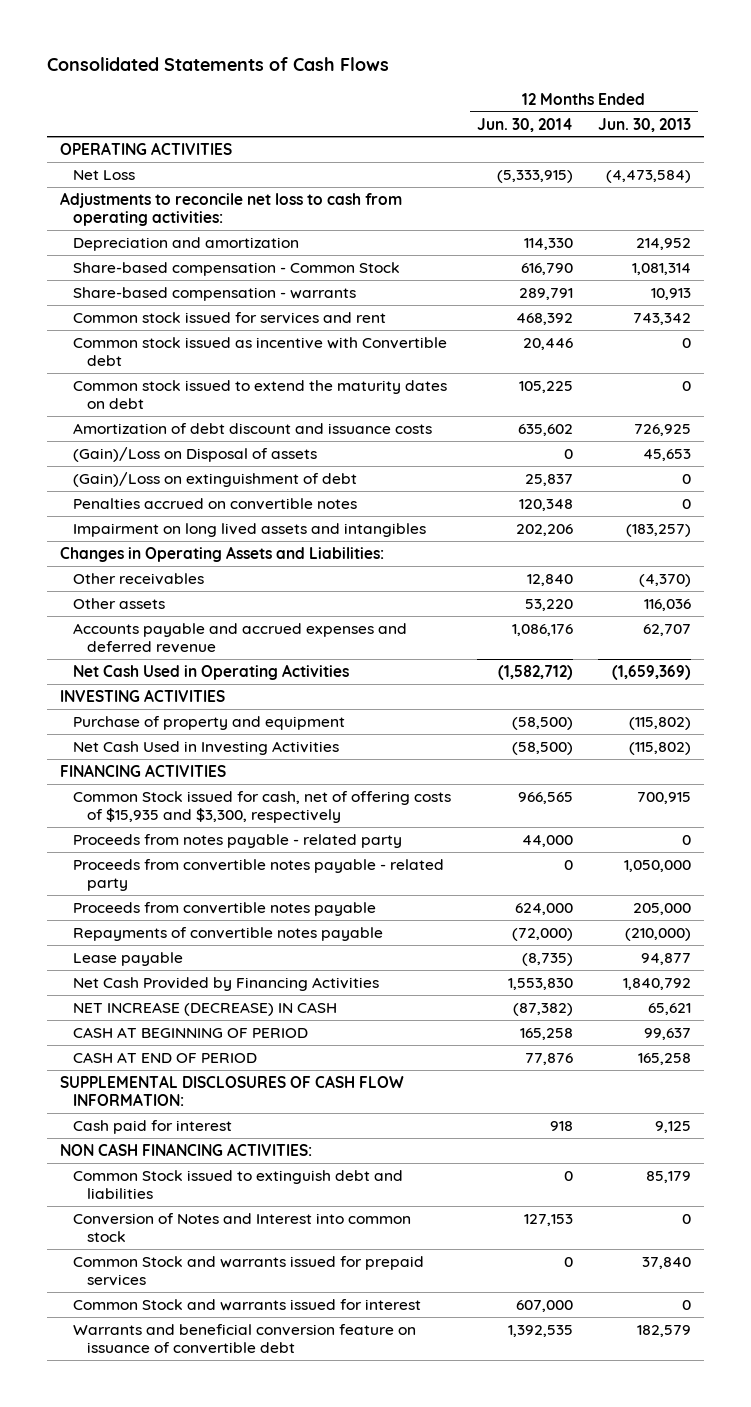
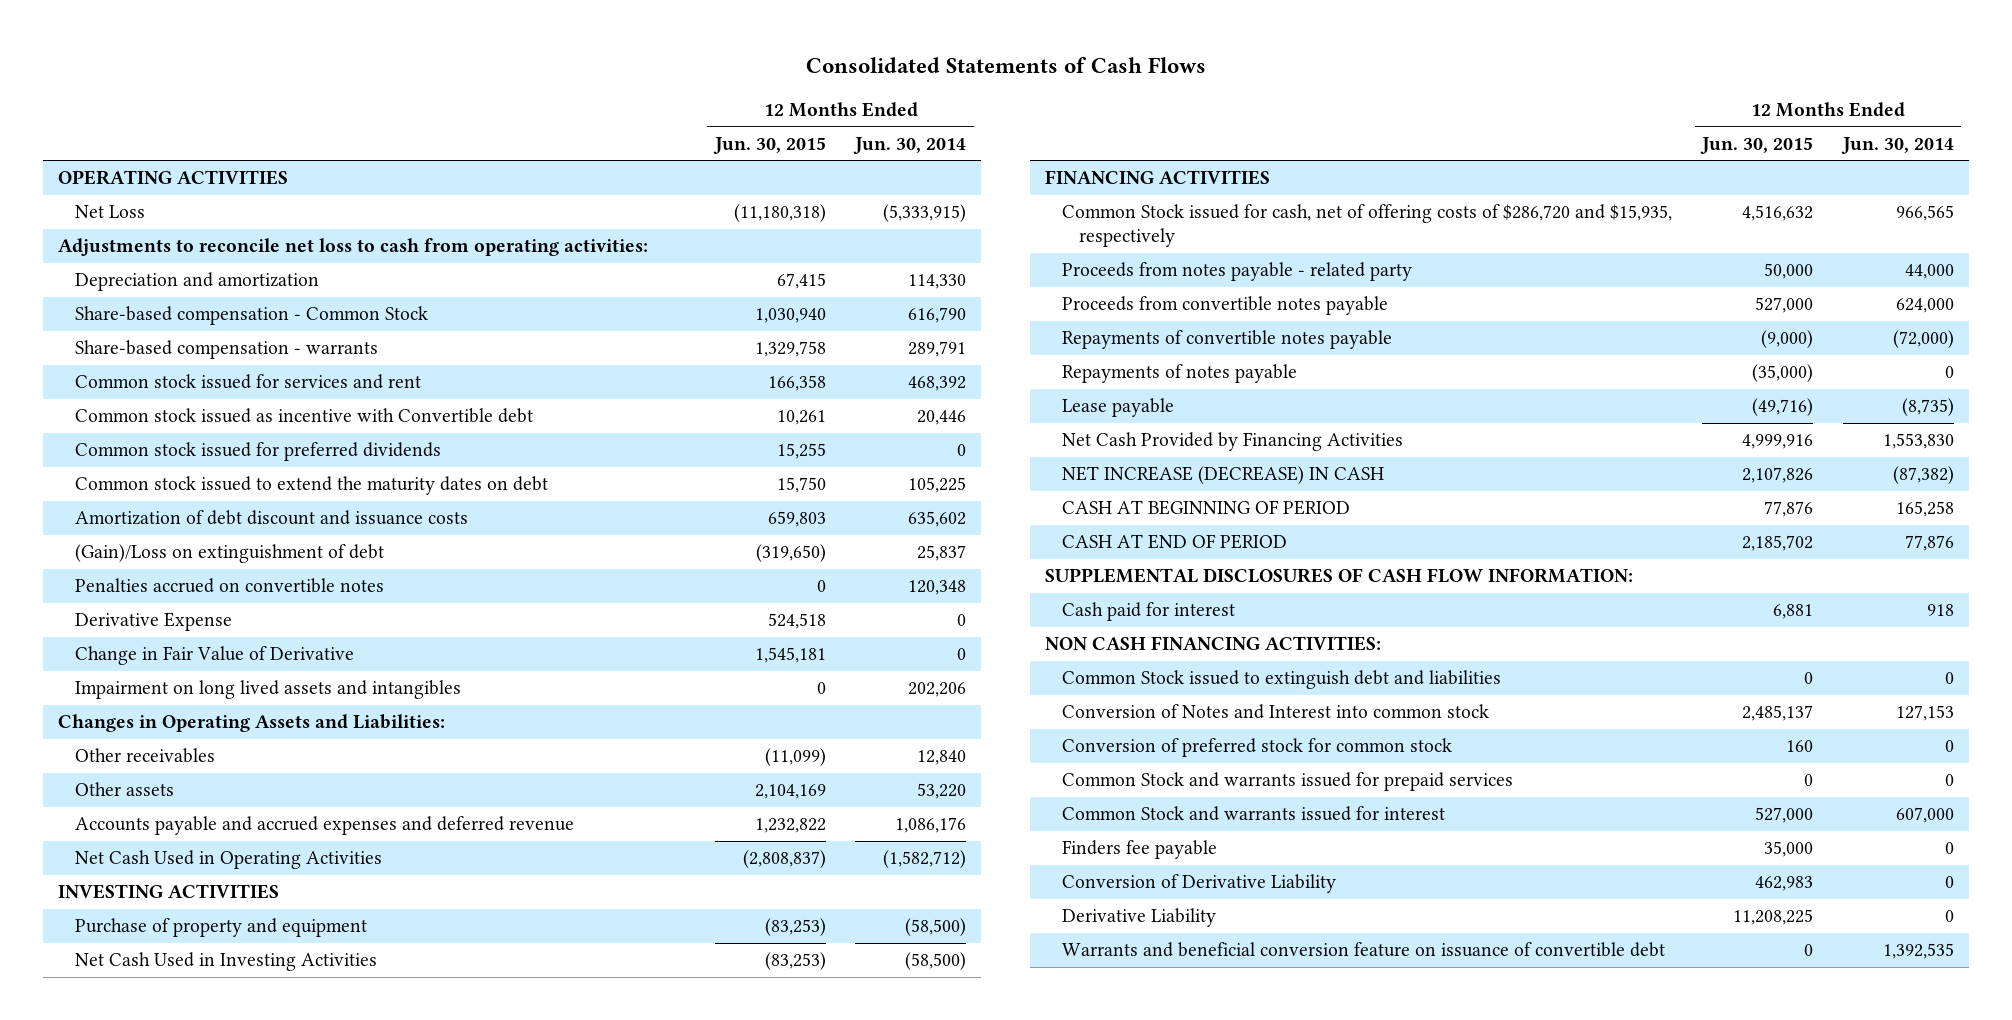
[598,117,692,132] Jun. 30, 2013 -> none
none -> [712,136,826,154] Jun. 30, 2015
none -> [74,442,441,462] Common stock issued for preferred dividends
[73,446,318,462] (Gain)/Loss on Disposal of assets -> none
none -> [74,612,232,632] Derivative Expense
none -> [74,646,354,666] Change in Fair Value of Derivative
[73,790,452,823] Common Stock issued for cash, net of offering costs of $15,935 and $3,300, respectively -> [1062,204,1673,248] Common Stock issued for cash, net of offering costs of $286,720 and $15,935, respectively
[73,858,445,891] Proceeds from convertible notes payable - related party -> none
none -> [1062,364,1298,384] Repayments of notes payable
none -> [1062,738,1453,758] Conversion of preferred stock for common stock
none -> [1062,840,1218,860] Finders fee payable
none -> [1062,874,1337,894] Conversion of Derivative Liability
none -> [1062,908,1217,928] Derivative Liability

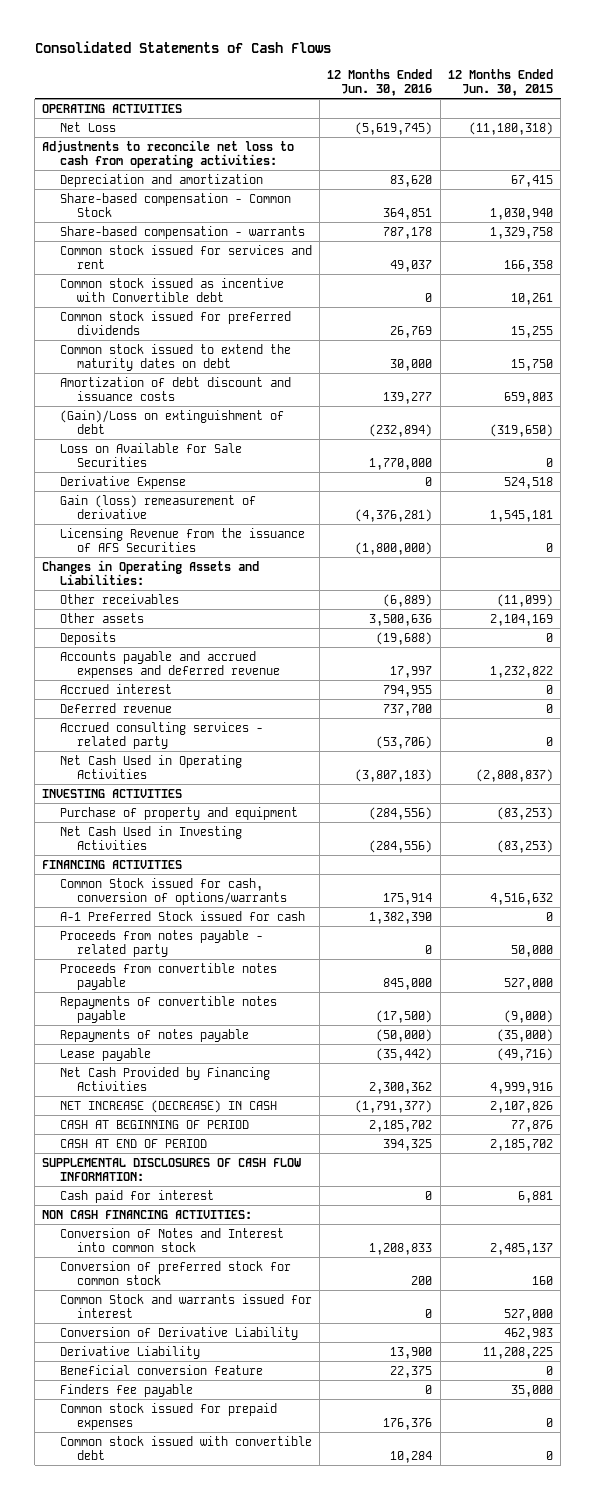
[853,136,967,154] Jun. 30, 2014 -> none
none -> [327,68,433,96] 12 Months Ended Jun. 30, 2016
[74,578,384,594] Penalties accrued on convertible notes -> none
none -> [59,442,242,467] Loss on Available for Sale Securities
[74,680,461,700] Impairment on long lived assets and intangibles -> none
[74,646,354,666] Change in Fair Value of Derivative -> [59,494,256,519] Gain (loss) remeasurement of derivative
none -> [59,527,305,552] Licensing Revenue from the issuance of AFS Securities
none -> [59,631,116,645] Deposits
none -> [59,683,172,694] Accrued interest
none -> [59,702,172,713] Deferred revenue
none -> [59,721,263,749] Accrued consulting services - related party
[1062,204,1673,248] Common Stock issued for cash, net of offering costs of $286,720 and $15,935, respectively -> [59,877,288,905] Common Stock issued for cash, conversion of options/warrants
none -> [59,910,305,921] A-1 Preferred Stock issued for cash
[1062,670,1502,690] Common Stock issued to extinguish debt and liabilities -> none
[1062,772,1514,792] Common Stock and warrants issued for prepaid services -> none
[1062,942,1666,958] Warrants and beneficial conversion feature on issuance of convertible debt -> [59,1364,263,1375] Beneficial conversion feature
[1062,840,1218,860] Finders fee payable -> [59,1383,193,1397] Finders fee payable
none -> [59,1402,277,1430] Common stock issued for prepaid expenses
none -> [59,1435,312,1460] Common stock issued with convertible debt

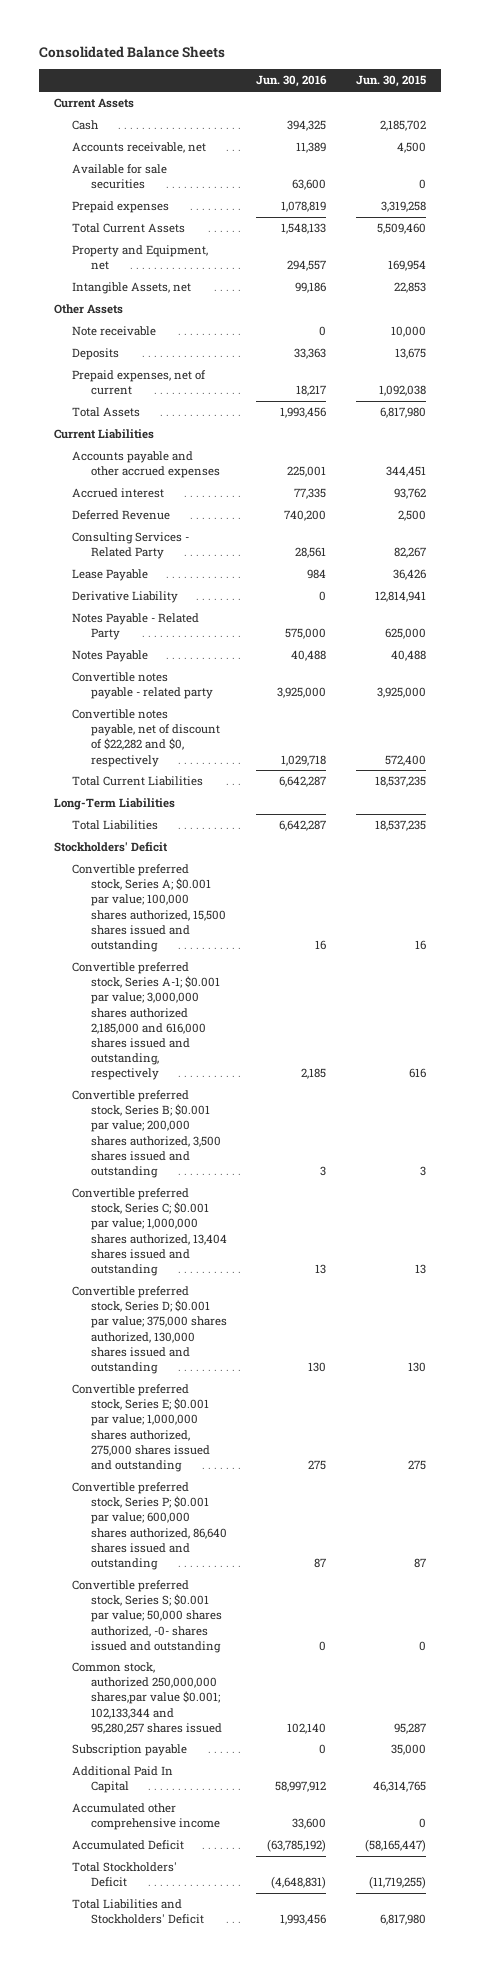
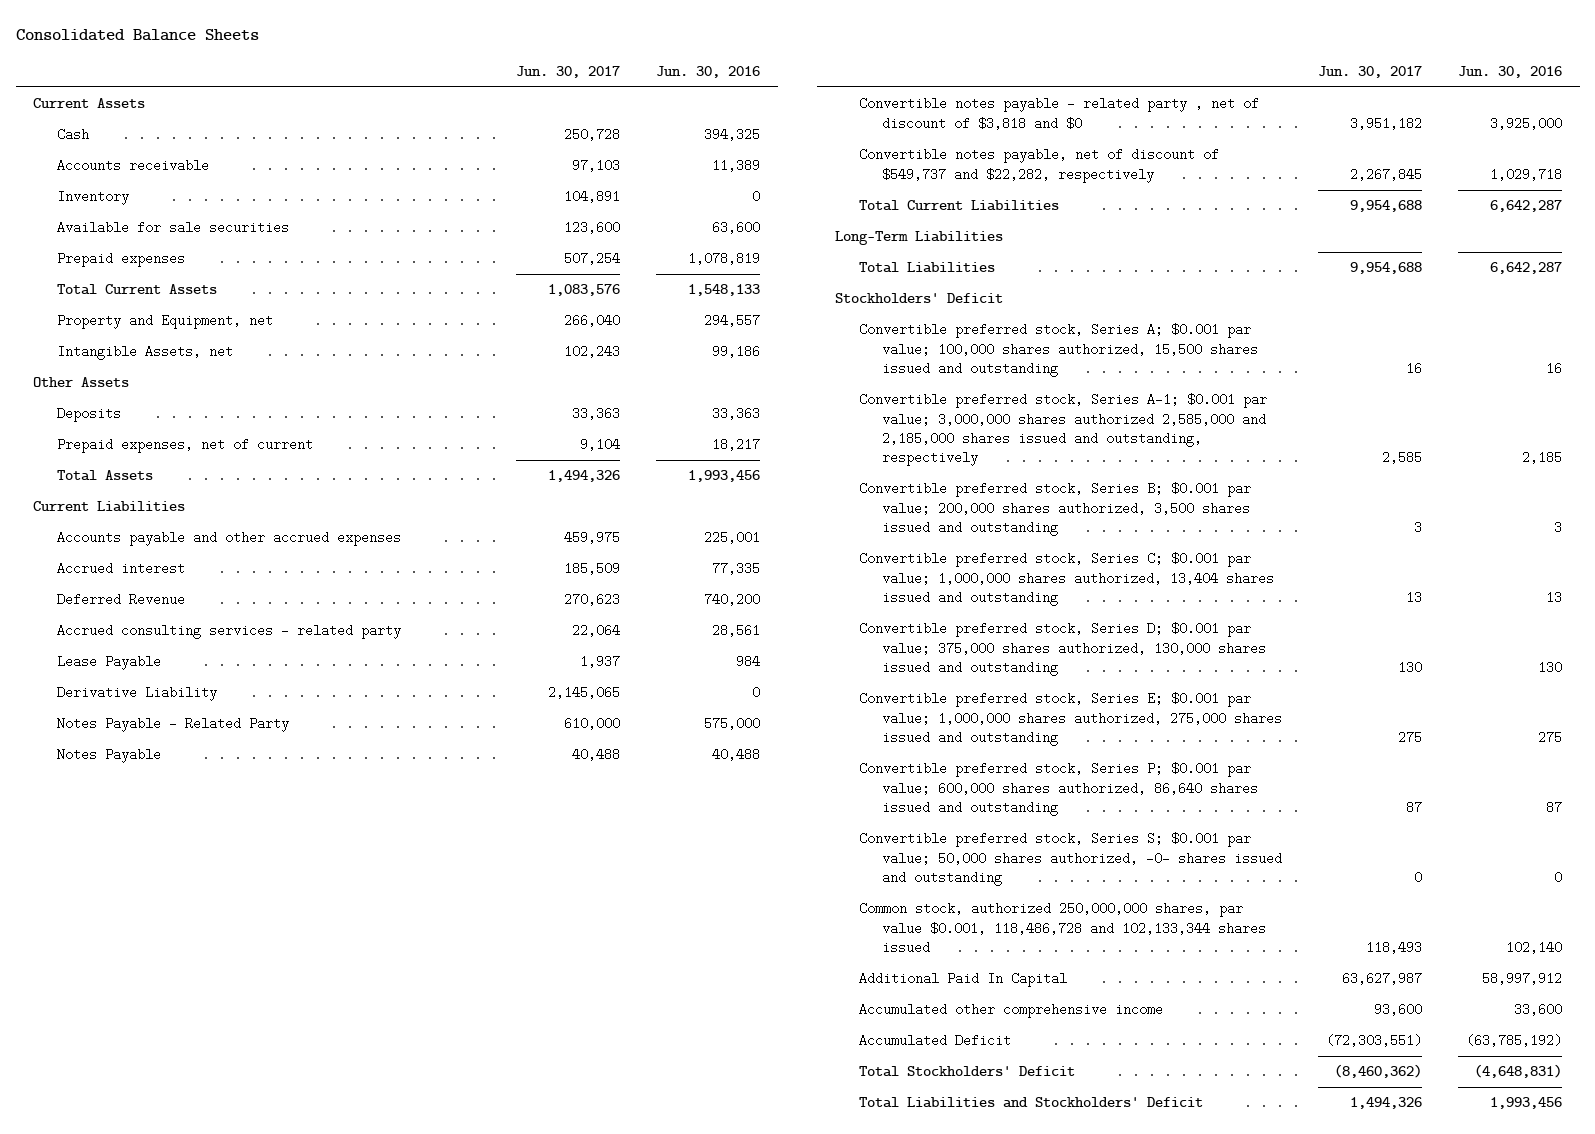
[356,75,427,88] Jun. 30, 2015 -> none
none -> [516,65,621,78] Jun. 30, 2017
[72,142,207,154] Accounts receivable, net -> [56,159,209,173] Accounts receivable
none -> [56,190,129,206] Inventory
[72,326,157,337] Note receivable -> none
[72,532,190,560] Consulting Services - Related Party -> [56,624,401,640] Accrued consulting services - related party
[72,672,213,700] Convertible notes payable - related party -> [858,97,1259,130] Convertible notes payable - related party , net of discount of $3,818 and $0
[72,709,220,767] Convertible notes payable, net of discount of $22,282 and $0, respectively -> [858,148,1219,183] Convertible notes payable, net of discount of $549,737 and $22,282, respectively
[72,962,220,1080] Convertible preferred stock, Series A-1; $0.001 par value; 3,000,000 shares authorized 2,185,000 and 616,000 shares issued and outstanding, respectively -> [858,393,1267,467] Convertible preferred stock, Series A-1; $0.001 par value; 3,000,000 shares authorized 2,585,000 and 2,185,000 shares issued and outstanding, respectively
[72,1744,188,1757] Subscription payable -> none
[72,1662,222,1734] Common stock, authorized 250,000,000 shares,par value $0.001; 102,133,344 and 95,280,257 shares issued -> [858,902,1266,954] Common stock, authorized 250,000,000 shares, par value $0.001, 118,486,728 and 102,133,344 shares issued

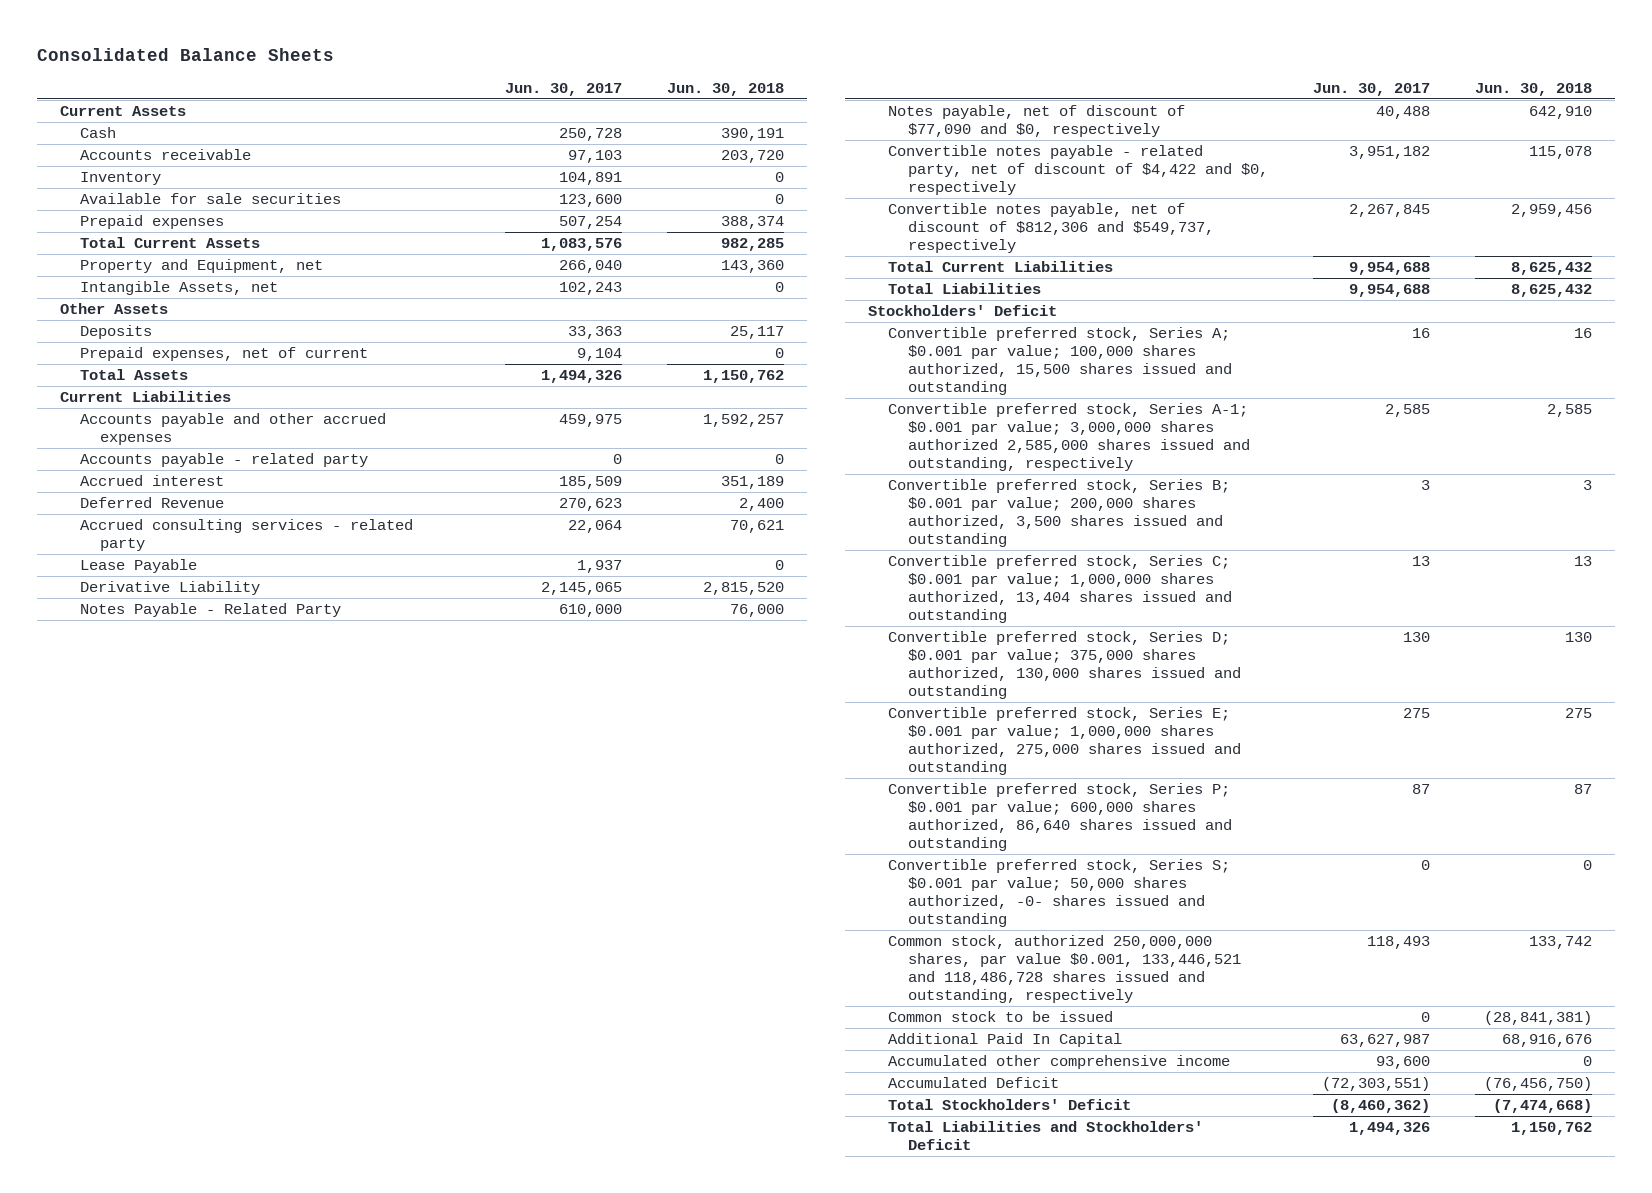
[656,65,761,78] Jun. 30, 2016 -> none
none -> [667,82,785,96] Jun. 30, 2018
none -> [79,453,368,468] Accounts payable - related party
[56,748,161,764] Notes Payable -> [887,105,1185,137] Notes payable, net of discount of $77,090 and $0, respectively
[858,97,1259,130] Convertible notes payable - related party , net of discount of $3,818 and $0 -> [887,145,1268,195] Convertible notes payable - related party, net of discount of $4,422 and $0, respectively
[858,148,1219,183] Convertible notes payable, net of discount of $549,737 and $22,282, respectively -> [887,203,1214,253] Convertible notes payable, net of discount of $812,306 and $549,737, respectively
[835,231,1004,246] Long-Term Liabilities -> none
[858,393,1267,467] Convertible preferred stock, Series A-1; $0.001 par value; 3,000,000 shares authorized 2,585,000 and 2,185,000 shares issued and outstanding, respectively -> [887,403,1250,471] Convertible preferred stock, Series A-1; $0.001 par value; 3,000,000 shares authorized 2,585,000 shares issued and outstanding, respectively
[858,902,1266,954] Common stock, authorized 250,000,000 shares, par value $0.001, 118,486,728 and 102,133,344 shares issued -> [887,935,1241,1003] Common stock, authorized 250,000,000 shares, par value $0.001, 133,446,521 and 118,486,728 shares issued and outstanding, respectively
none -> [887,1011,1113,1023] Common stock to be issued

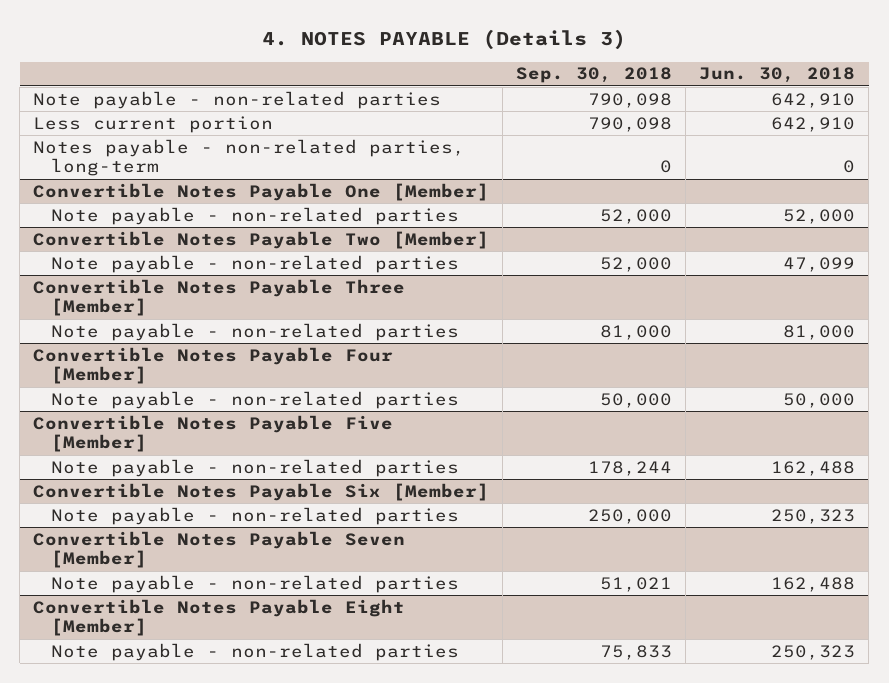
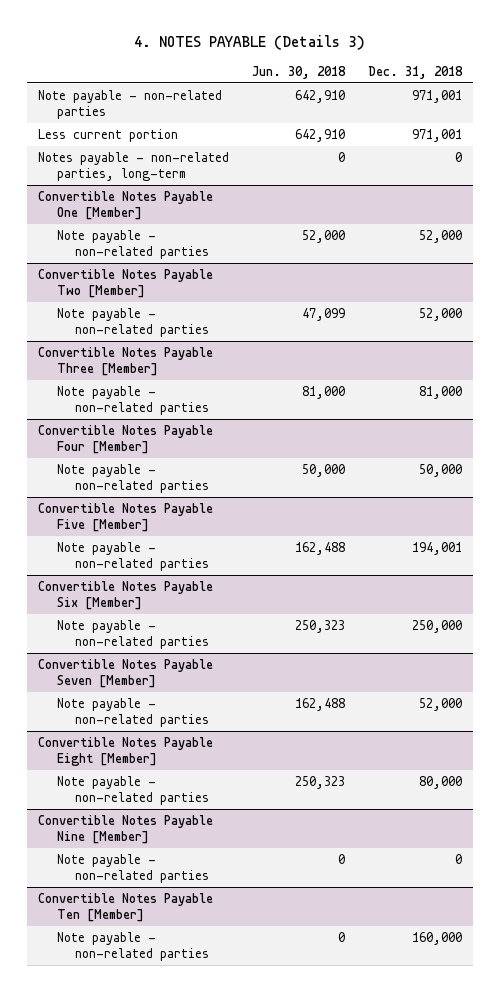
[516,67,673,84] Sep. 30, 2018 -> none
none -> [367,65,463,79] Dec. 31, 2018
none -> [38,814,214,844] Convertible Notes Payable Nine [Member]
none -> [56,853,209,883] Note payable - non-related parties
none -> [38,892,214,922] Convertible Notes Payable Ten [Member]
none -> [56,931,209,961] Note payable - non-related parties

